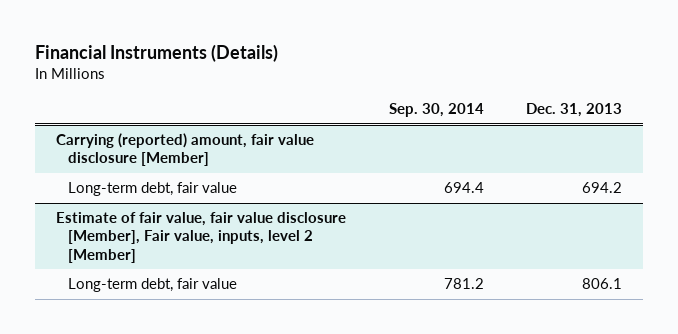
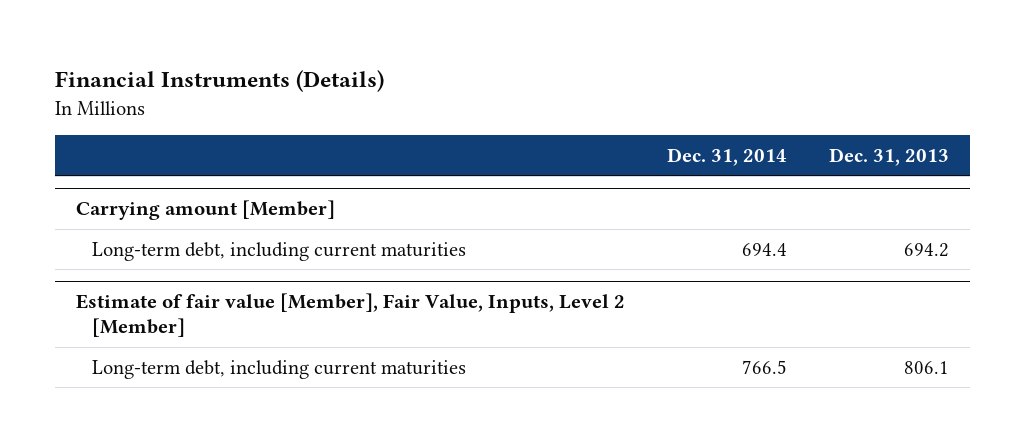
[388,103,484,118] Sep. 30, 2014 -> none
none -> [667,147,788,166] Dec. 31, 2014
[56,133,315,167] Carrying (reported) amount, fair value disclosure [Member] -> none
none -> [76,200,336,221] Carrying amount [Member]
[67,182,237,197] Long-term debt, fair value -> [92,241,467,261] Long-term debt, including current maturities
[56,212,347,263] Estimate of fair value, fair value disclosure [Member], Fair value, inputs, level 2 [Member] -> [76,293,626,338] Estimate of fair value [Member], Fair Value, Inputs, Level 2 [Member]
[67,278,237,293] Long-term debt, fair value -> [92,359,467,379] Long-term debt, including current maturities

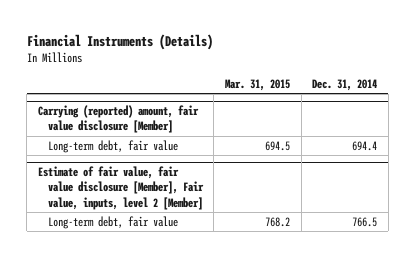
[829,147,950,166] Dec. 31, 2013 -> none
none -> [224,79,290,92] Mar. 31, 2015
[76,200,336,221] Carrying amount [Member] -> [37,105,199,134] Carrying (reported) amount, fair value disclosure [Member]
[92,241,467,261] Long-term debt, including current maturities -> [47,139,178,153] Long-term debt, fair value
[76,293,626,338] Estimate of fair value [Member], Fair Value, Inputs, Level 2 [Member] -> [37,166,204,210] Estimate of fair value, fair value disclosure [Member], Fair value, inputs, level 2 [Member]
[92,359,467,379] Long-term debt, including current maturities -> [47,215,178,229] Long-term debt, fair value

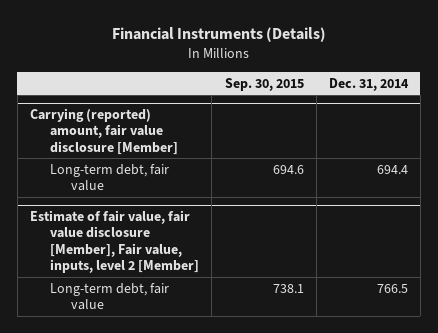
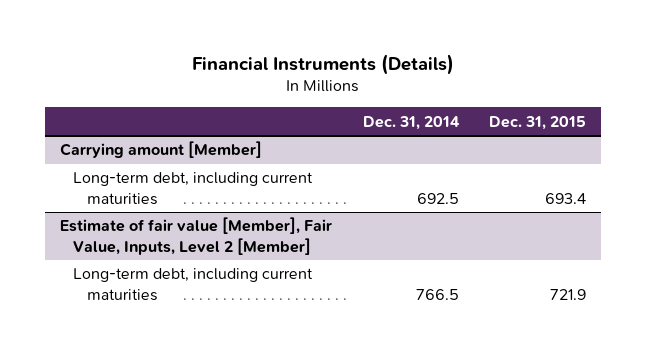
[224,77,304,91] Sep. 30, 2015 -> none
none -> [489,115,587,130] Dec. 31, 2015
[30,108,179,155] Carrying (reported) amount, fair value disclosure [Member] -> [60,141,263,159] Carrying amount [Member]
[50,163,170,192] Long-term debt, fair value -> [73,172,314,205] Long-term debt, including current maturities
[376,164,408,174] 694.4 -> [416,192,459,204] 692.5
[30,210,200,274] Estimate of fair value, fair value disclosure [Member], Fair value, inputs, level 2 [Member] -> [60,217,333,255] Estimate of fair value [Member], Fair Value, Inputs, Level 2 [Member]
[50,282,170,311] Long-term debt, fair value -> [73,268,314,301] Long-term debt, including current maturities

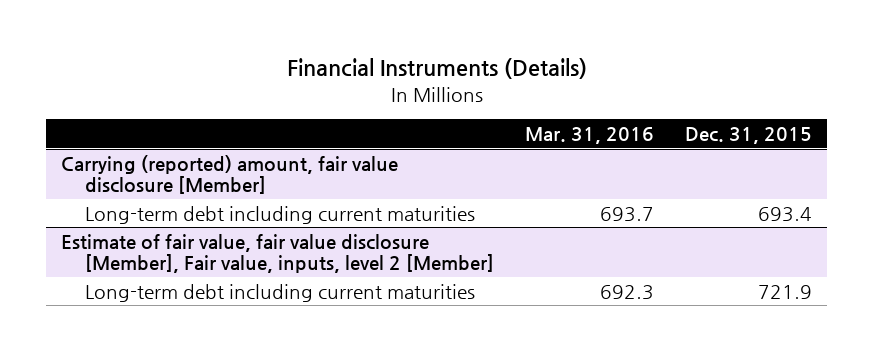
[362,115,460,130] Dec. 31, 2014 -> none
none -> [525,127,655,145] Mar. 31, 2016
[60,141,263,159] Carrying amount [Member] -> [61,154,399,195] Carrying (reported) amount, fair value disclosure [Member]
[73,172,314,205] Long-term debt, including current maturities -> [85,205,476,224] Long-term debt including current maturities
[60,217,333,255] Estimate of fair value [Member], Fair Value, Inputs, Level 2 [Member] -> [61,233,495,274] Estimate of fair value, fair value disclosure [Member], Fair value, inputs, level 2 [Member]
[73,268,314,301] Long-term debt, including current maturities -> [85,283,476,302] Long-term debt including current maturities

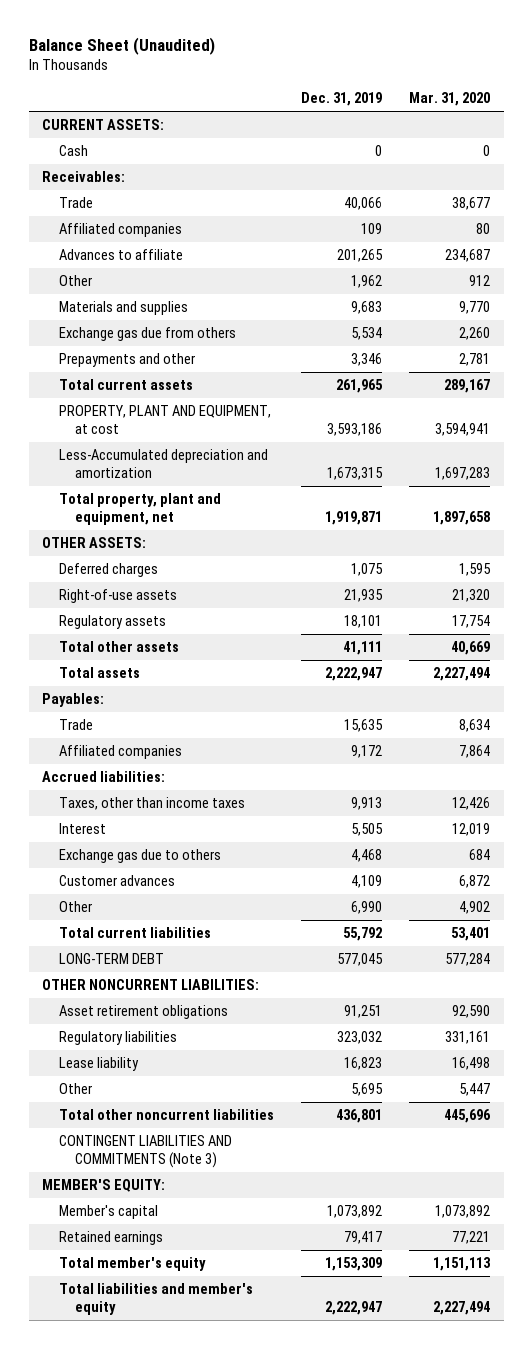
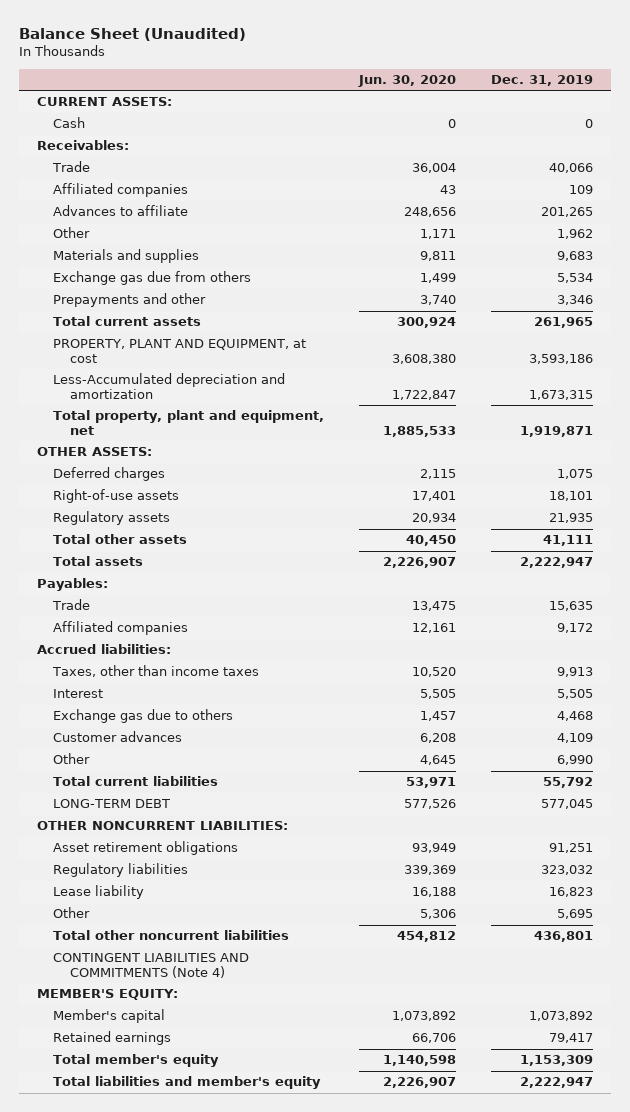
[408,91,490,106] Mar. 31, 2020 -> none
none -> [358,75,457,88] Jun. 30, 2020
[343,589,383,603] 21,935 -> [549,491,594,502] 18,101
[343,615,382,629] 18,101 -> [549,513,594,524] 21,935
[58,1135,232,1168] CONTINGENT LIABILITIES AND COMMITMENTS (Note 3) -> [53,953,250,979] CONTINGENT LIABILITIES AND COMMITMENTS (Note 4)

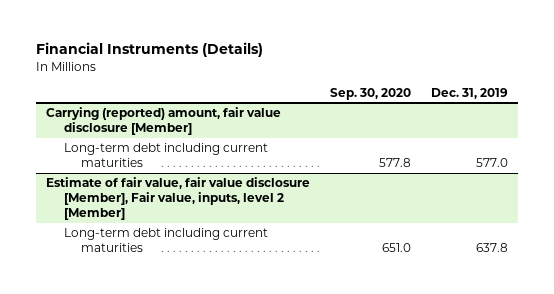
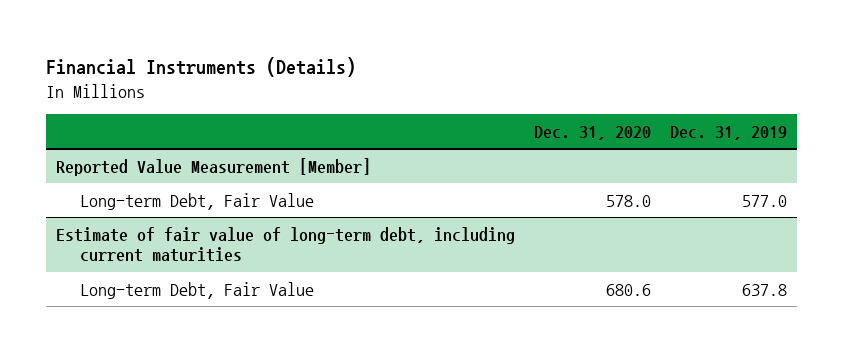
[330,87,412,100] Sep. 30, 2020 -> none
none -> [533,125,651,140] Dec. 31, 2020
[45,177,310,220] Estimate of fair value, fair value disclosure [Member], Fair value, inputs, level 2 [Member] -> none
[45,107,281,136] Carrying (reported) amount, fair value disclosure [Member] -> [55,157,371,176] Reported Value Measurement [Member]
[63,143,268,168] Long-term debt including current maturities -> [79,192,314,210] Long-term Debt, Fair Value
none -> [55,226,515,263] Estimate of fair value of long-term debt, including current maturities
[63,228,268,253] Long-term debt including current maturities -> [79,281,314,299] Long-term Debt, Fair Value

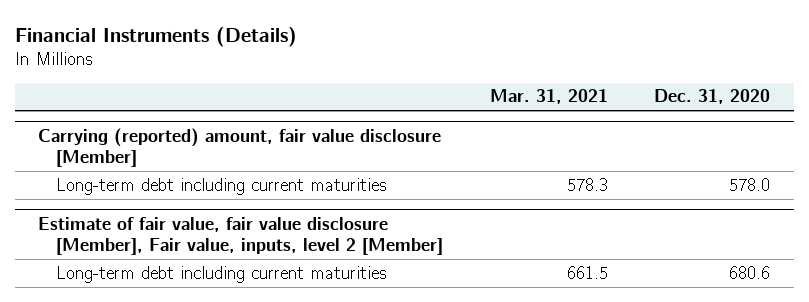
[669,125,787,140] Dec. 31, 2019 -> none
none -> [489,89,608,105] Mar. 31, 2021
[55,226,515,263] Estimate of fair value of long-term debt, including current maturities -> none
[55,157,371,176] Reported Value Measurement [Member] -> [38,127,442,168] Carrying (reported) amount, fair value disclosure [Member]
[79,192,314,210] Long-term Debt, Fair Value -> [55,177,386,195] Long-term debt including current maturities
none -> [38,216,443,256] Estimate of fair value, fair value disclosure [Member], Fair value, inputs, level 2 [Member]
[79,281,314,299] Long-term Debt, Fair Value -> [55,265,386,283] Long-term debt including current maturities

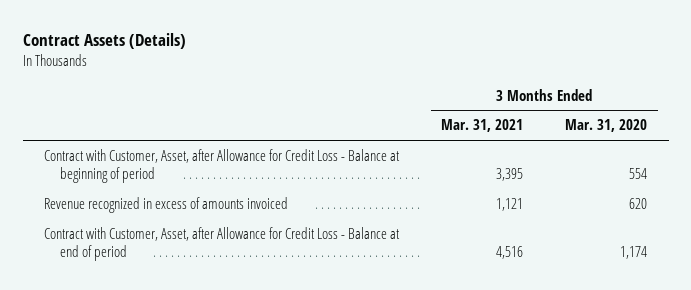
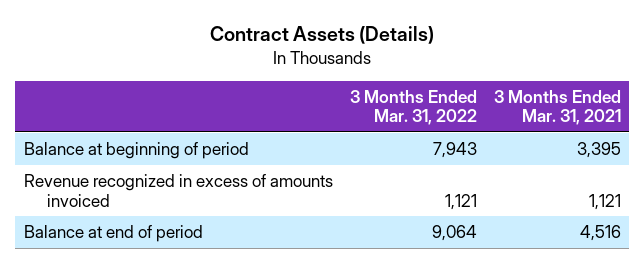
[565,119,648,133] Mar. 31, 2020 -> none
none -> [349,89,477,126] 3 Months Ended Mar. 31, 2022
[44,149,401,184] Contract with Customer, Asset, after Allowance for Credit Loss - Balance at beginning of period -> [23,141,249,159] Balance at beginning of period
[44,227,401,262] Contract with Customer, Asset, after Allowance for Credit Loss - Balance at end of period -> [23,224,203,242] Balance at end of period

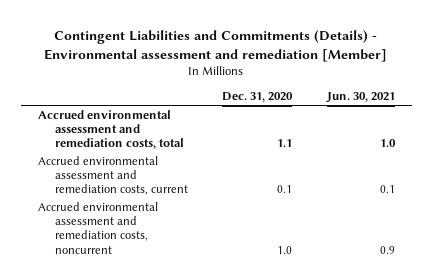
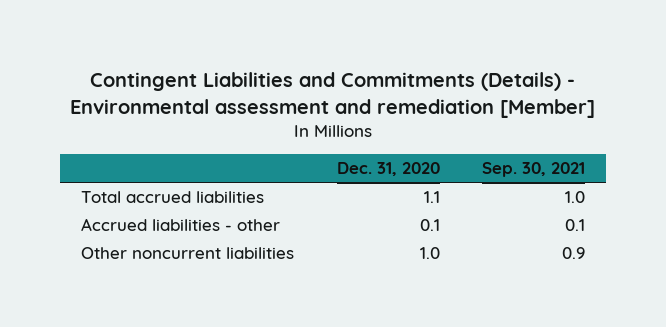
[325,92,395,104] Jun. 30, 2021 -> none
none -> [481,162,585,178] Sep. 30, 2021
[37,109,184,150] Accrued environmental assessment and remediation costs, total -> [81,191,265,204] Total accrued liabilities
[37,155,188,196] Accrued environmental assessment and remediation costs, current -> [81,218,281,232] Accrued liabilities - other
[37,201,158,254] Accrued environmental assessment and remediation costs, noncurrent -> [81,247,295,260] Other noncurrent liabilities

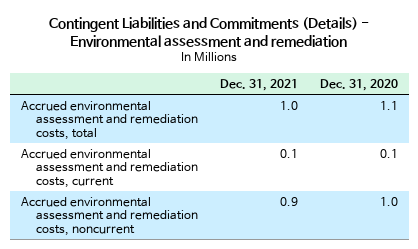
[70,71,596,118] Contingent Liabilities and Commitments (Details) - Environmental assessment and remediation [Member] -> [49,16,370,47] Contingent Liabilities and Commitments (Details) - Environmental assessment and remediation
[481,162,585,178] Sep. 30, 2021 -> none
none -> [219,78,298,91] Dec. 31, 2021
[81,191,265,204] Total accrued liabilities -> [20,100,198,140] Accrued environmental assessment and remediation costs, total
[81,218,281,232] Accrued liabilities - other -> [20,148,198,188] Accrued environmental assessment and remediation costs, current
[81,247,295,260] Other noncurrent liabilities -> [20,196,198,236] Accrued environmental assessment and remediation costs, noncurrent

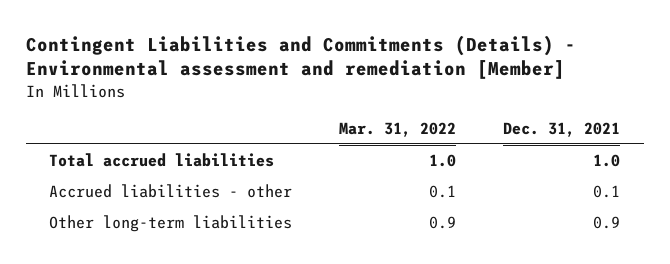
[49,16,370,47] Contingent Liabilities and Commitments (Details) - Environmental assessment and remediation -> [25,34,576,80] Contingent Liabilities and Commitments (Details) - Environmental assessment and remediation [Member]
[319,78,398,91] Dec. 31, 2020 -> none
none -> [339,121,457,137] Mar. 31, 2022
[20,100,198,140] Accrued environmental assessment and remediation costs, total -> [49,153,275,168] Total accrued liabilities
[20,148,198,188] Accrued environmental assessment and remediation costs, current -> [49,184,293,199] Accrued liabilities - other
[20,196,198,236] Accrued environmental assessment and remediation costs, noncurrent -> [49,215,293,233] Other long-term liabilities

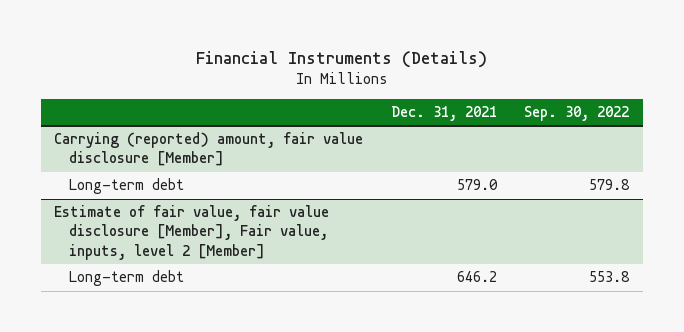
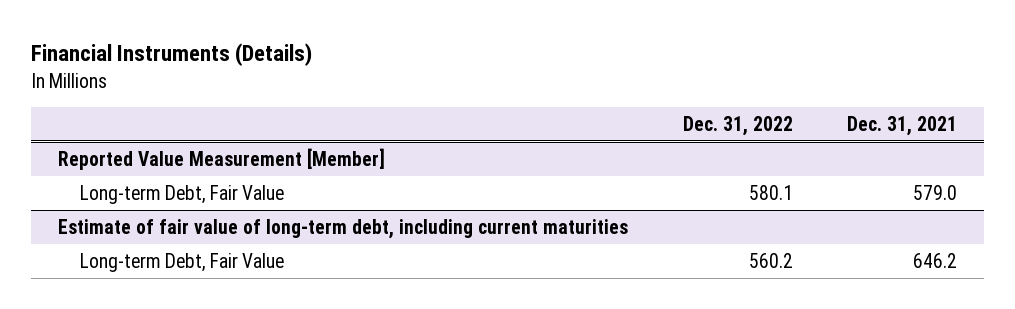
[524,106,630,122] Sep. 30, 2022 -> none
none -> [682,115,793,136] Dec. 31, 2022
[54,205,330,260] Estimate of fair value, fair value disclosure [Member], Fair value, inputs, level 2 [Member] -> none
[54,132,364,167] Carrying (reported) amount, fair value disclosure [Member] -> [58,147,386,170] Reported Value Measurement [Member]
[68,178,184,195] Long-term debt -> [80,184,285,204] Long-term Debt, Fair Value
none -> [58,218,629,239] Estimate of fair value of long-term debt, including current maturities
[68,270,184,287] Long-term debt -> [80,252,285,272] Long-term Debt, Fair Value

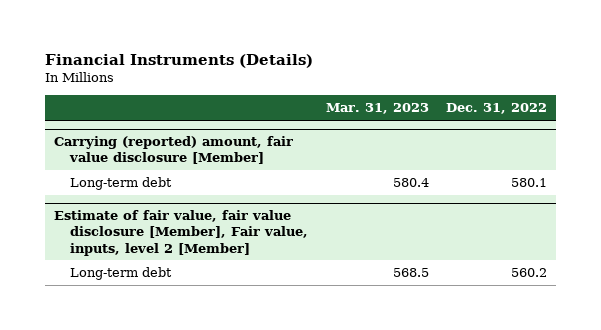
[846,115,957,136] Dec. 31, 2021 -> none
none -> [325,103,429,115] Mar. 31, 2023
[58,218,629,239] Estimate of fair value of long-term debt, including current maturities -> none
[58,147,386,170] Reported Value Measurement [Member] -> [53,136,293,165] Carrying (reported) amount, fair value disclosure [Member]
[80,184,285,204] Long-term Debt, Fair Value -> [70,177,173,191] Long-term debt
none -> [53,210,309,256] Estimate of fair value, fair value disclosure [Member], Fair value, inputs, level 2 [Member]
[80,252,285,272] Long-term Debt, Fair Value -> [70,267,173,281] Long-term debt

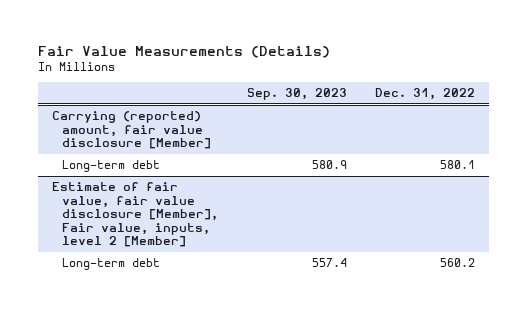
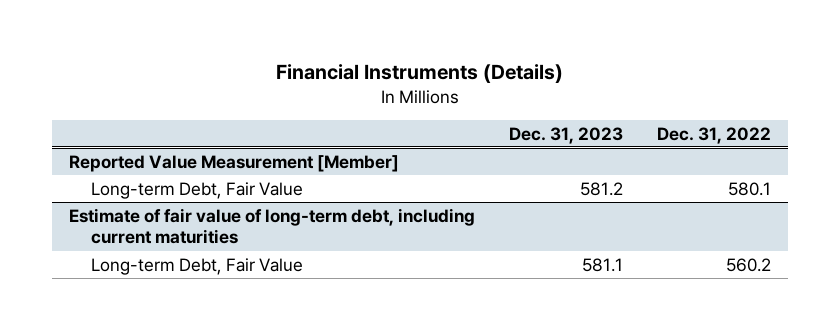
[37,45,330,58] Fair Value Measurements (Details) -> [276,64,564,84] Financial Instruments (Details)
[246,88,347,101] Sep. 30, 2023 -> none
none -> [509,126,624,144] Dec. 31, 2023
[52,182,219,248] Estimate of fair value, fair value disclosure [Member], Fair value, inputs, level 2 [Member] -> none
[52,111,212,150] Carrying (reported) amount, fair value disclosure [Member] -> [69,154,400,172] Reported Value Measurement [Member]
[62,160,161,173] Long-term debt -> [91,181,304,199] Long-term Debt, Fair Value
none -> [69,207,476,245] Estimate of fair value of long-term debt, including current maturities
[62,258,161,271] Long-term debt -> [91,257,304,275] Long-term Debt, Fair Value

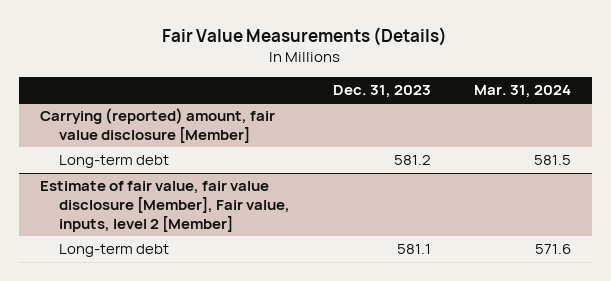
[276,64,564,84] Financial Instruments (Details) -> [162,26,448,46] Fair Value Measurements (Details)
[657,126,772,144] Dec. 31, 2022 -> none
none -> [473,84,571,98] Mar. 31, 2024
[69,207,476,245] Estimate of fair value of long-term debt, including current maturities -> none
[69,154,400,172] Reported Value Measurement [Member] -> [40,108,276,144] Carrying (reported) amount, fair value disclosure [Member]
[91,181,304,199] Long-term Debt, Fair Value -> [59,155,170,169] Long-term debt
none -> [40,181,291,232] Estimate of fair value, fair value disclosure [Member], Fair value, inputs, level 2 [Member]
[91,257,304,275] Long-term Debt, Fair Value -> [59,244,170,258] Long-term debt

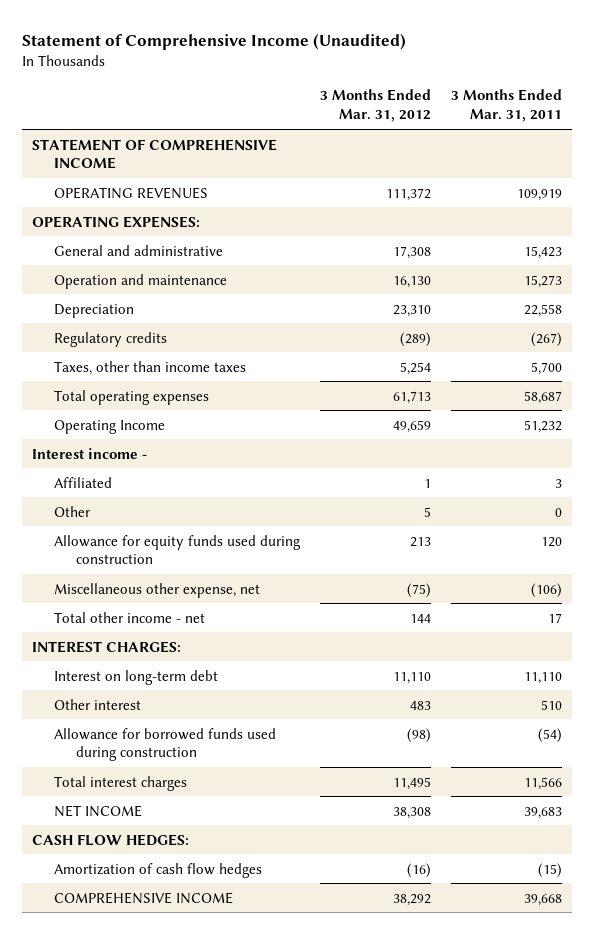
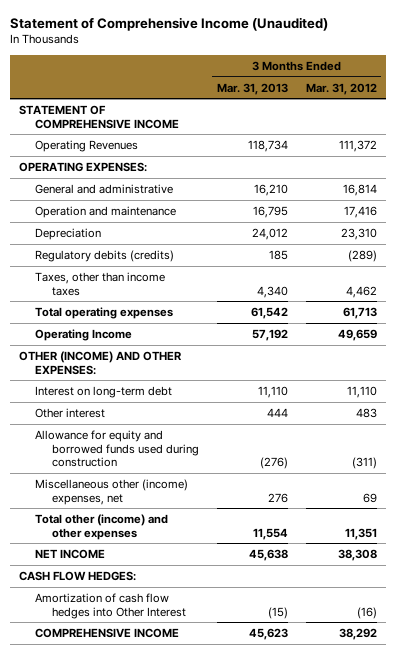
[451,89,563,123] 3 Months Ended Mar. 31, 2011 -> none
none -> [216,82,288,95] Mar. 31, 2013
[53,186,208,199] OPERATING REVENUES -> [35,139,139,152] Operating Revenues
[393,245,432,259] 17,308 -> [342,183,377,196] 16,814
[393,275,432,288] 16,130 -> [343,205,377,218] 17,416
[53,331,167,347] Regulatory credits -> [35,249,175,262] Regulatory debits (credits)
[400,361,432,375] 5,254 -> [345,285,377,298] 4,462
[32,447,148,459] Interest income - -> none
[53,476,112,488] Affiliated -> none
[53,505,91,517] Other -> none
[53,534,301,565] Allowance for equity funds used during construction -> none
[53,582,260,598] Miscellaneous other expense, net -> none
[53,611,205,623] Total other income - net -> none
[32,640,182,653] INTEREST CHARGES: -> none
none -> [18,350,182,375] OTHER (INCOME) AND OTHER EXPENSES:
[53,775,187,791] Total interest charges -> none
[53,727,276,762] Allowance for borrowed funds used during construction -> [35,429,199,468] Allowance for equity and borrowed funds used during construction
[407,727,432,743] (98) -> [351,457,377,470] (311)
none -> [35,478,189,505] Miscellaneous other (income) expenses, net
none -> [35,513,169,540] Total other (income) and other expenses
[53,862,262,878] Amortization of cash flow hedges -> [35,592,186,619] Amortization of cash flow hedges into Other Interest

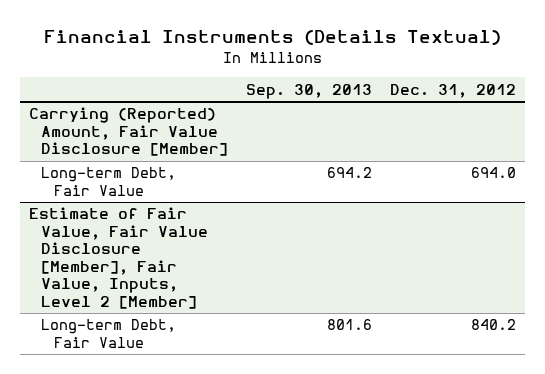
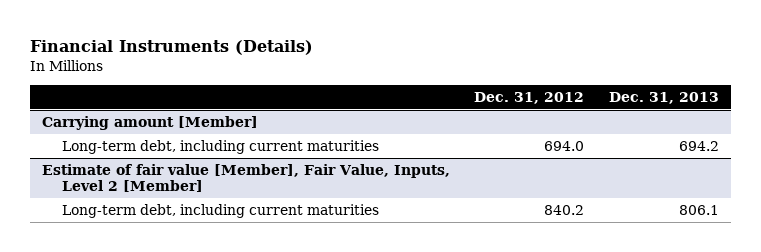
[43,30,501,46] Financial Instruments (Details Textual) -> [29,39,313,55] Financial Instruments (Details)
[246,83,373,99] Sep. 30, 2013 -> none
none -> [608,91,719,104] Dec. 31, 2013
[29,107,229,157] Carrying (Reported) Amount, Fair Value Disclosure [Member] -> none
none -> [41,116,258,131] Carrying amount [Member]
[41,167,177,196] Long-term Debt, Fair Value -> [61,140,379,155] Long-term debt, including current maturities
[29,207,209,309] Estimate of Fair Value, Fair Value Disclosure [Member], Fair Value, Inputs, Level 2 [Member] -> [41,164,450,193] Estimate of fair value [Member], Fair Value, Inputs, Level 2 [Member]
[41,319,177,348] Long-term Debt, Fair Value -> [61,204,379,219] Long-term debt, including current maturities

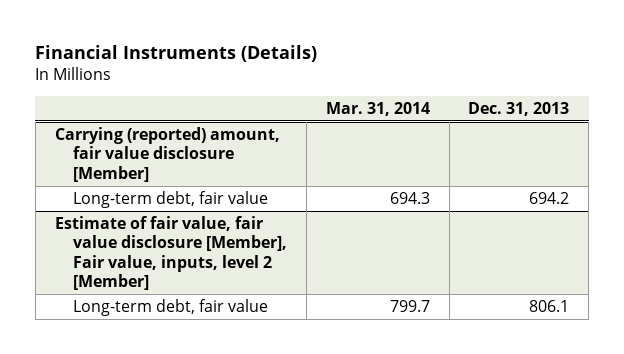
[474,91,585,104] Dec. 31, 2012 -> none
none -> [325,101,430,116] Mar. 31, 2014
[41,116,258,131] Carrying amount [Member] -> none
none -> [54,126,280,182] Carrying (reported) amount, fair value disclosure [Member]
[61,140,379,155] Long-term debt, including current maturities -> [73,190,269,208] Long-term debt, fair value
[41,164,450,193] Estimate of fair value [Member], Fair Value, Inputs, Level 2 [Member] -> [54,215,288,291] Estimate of fair value, fair value disclosure [Member], Fair value, inputs, level 2 [Member]
[61,204,379,219] Long-term debt, including current maturities -> [73,298,269,316] Long-term debt, fair value

